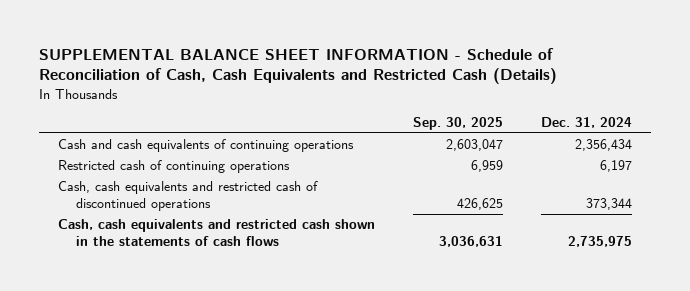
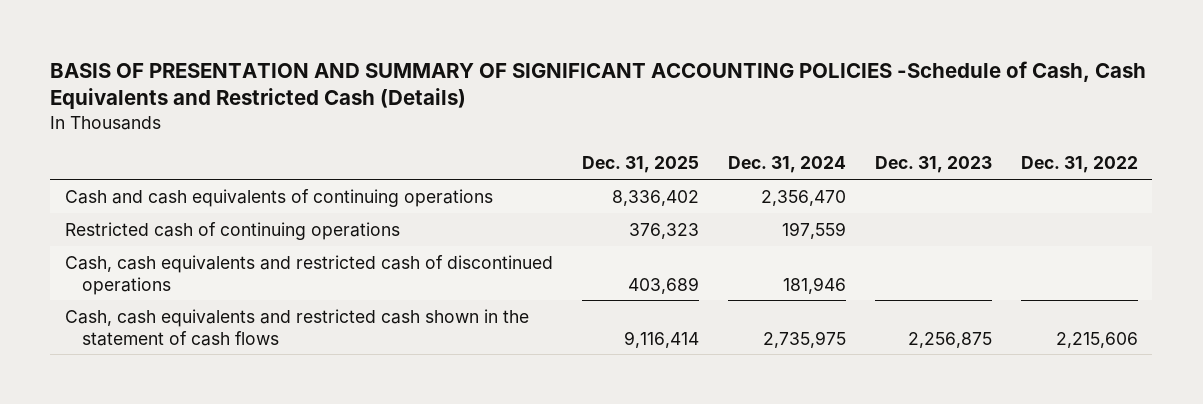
[38,47,557,85] SUPPLEMENTAL BALANCE SHEET INFORMATION - Schedule of Reconciliation of Cash, Cash Equivalents and Restricted Cash (Details) -> [50,60,1147,110] BASIS OF PRESENTATION AND SUMMARY OF SIGNIFICANT ACCOUNTING POLICIES -Schedule of Cash, Cash Equivalents and Restricted Cash (Details)
[412,117,503,131] Sep. 30, 2025 -> none
none -> [581,156,699,174] Dec. 31, 2025
none -> [874,156,992,174] Dec. 31, 2023
none -> [1020,156,1138,174] Dec. 31, 2022
[575,138,633,151] 2,356,434 -> [760,189,846,206] 2,356,470
[600,159,633,172] 6,197 -> [781,221,846,239] 197,559
[586,198,633,211] 373,344 -> [782,276,846,294] 181,946
[57,218,375,247] Cash, cash equivalents and restricted cash shown in the statements of cash flows -> [64,308,529,346] Cash, cash equivalents and restricted cash shown in the statement of cash flows

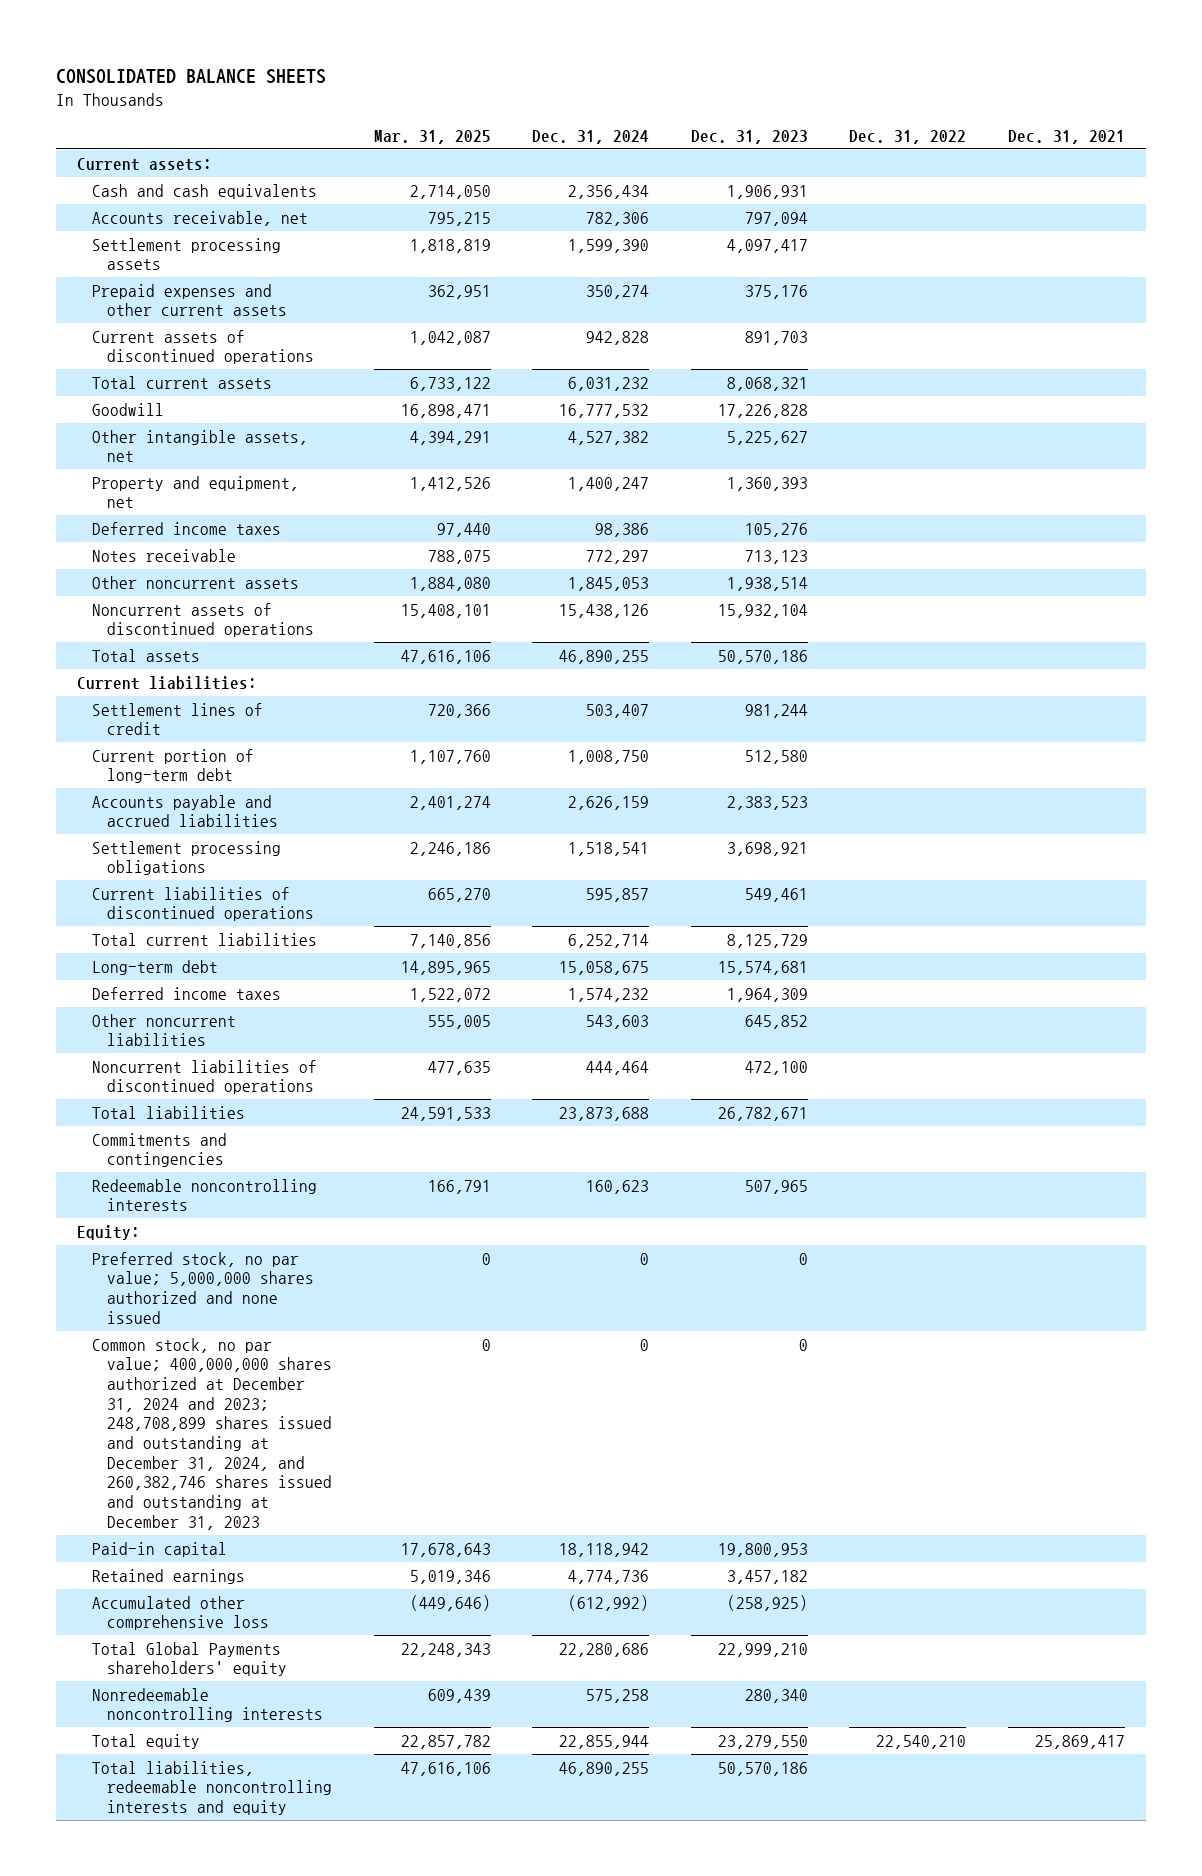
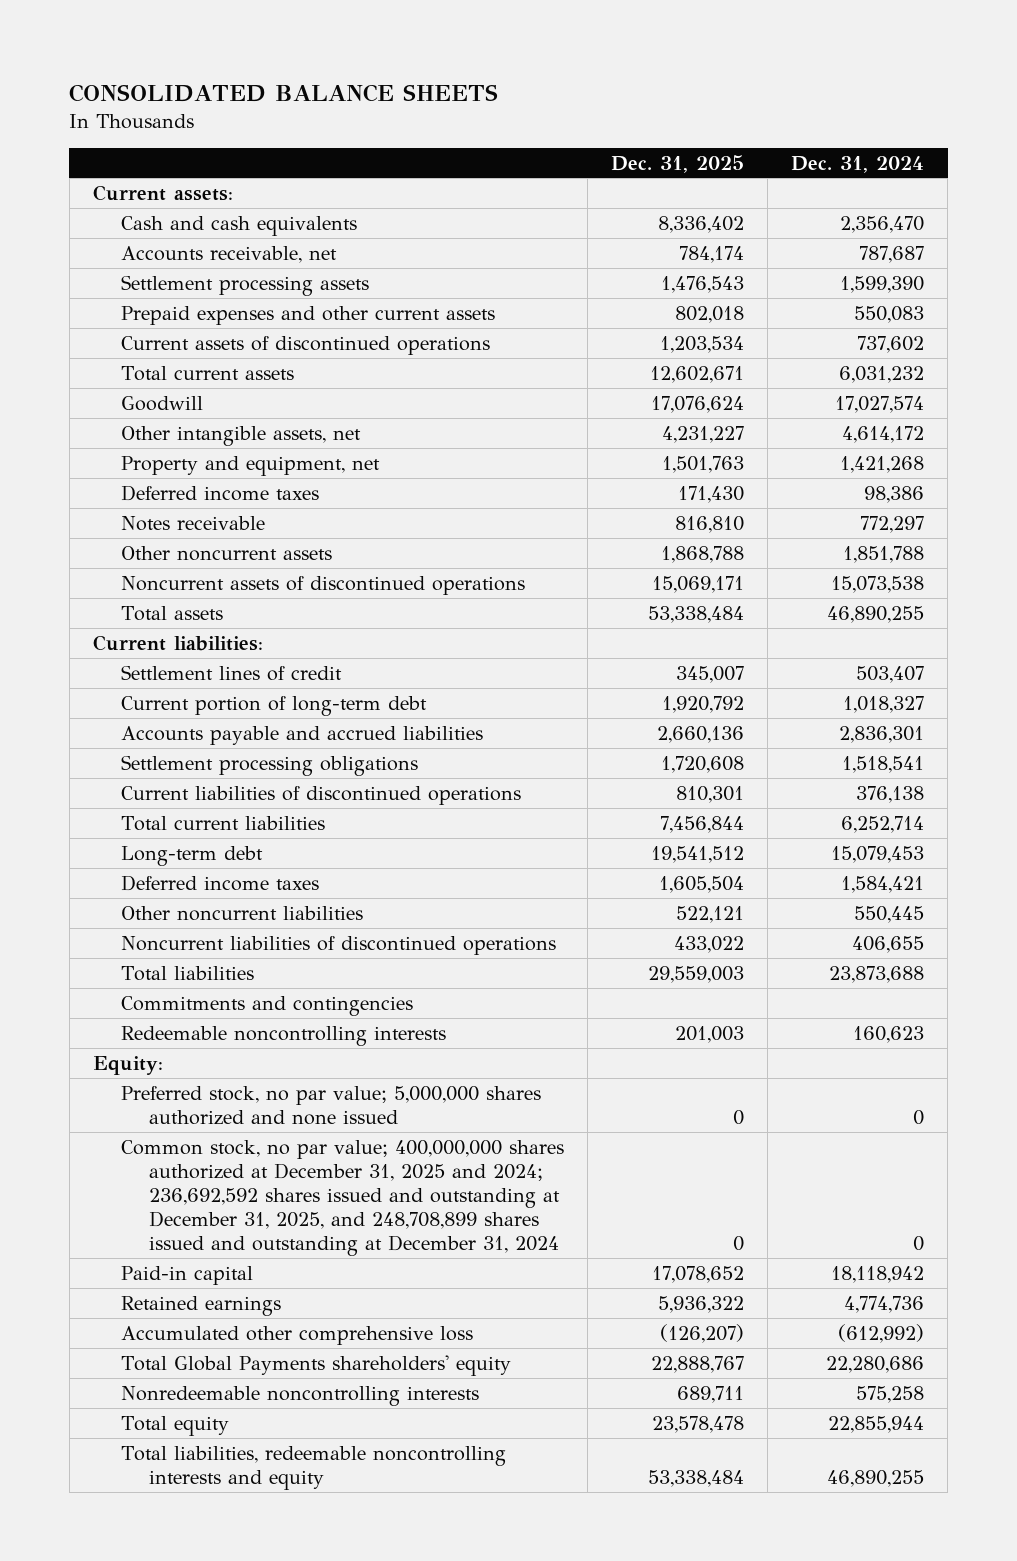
[373,129,491,144] Mar. 31, 2025 -> none
[690,129,808,144] Dec. 31, 2023 -> none
[849,129,967,144] Dec. 31, 2022 -> none
[1008,129,1126,144] Dec. 31, 2021 -> none
none -> [611,154,745,173] Dec. 31, 2025
[568,184,650,199] 2,356,434 -> [840,215,925,233] 2,356,470
[586,211,650,226] 782,306 -> [859,245,925,263] 787,687
[586,284,650,299] 350,274 -> [854,305,925,323] 550,083
[586,330,650,345] 942,828 -> [857,335,925,353] 737,602
[559,403,650,418] 16,777,532 -> [835,395,925,413] 17,027,574
[568,430,650,445] 4,527,382 -> [842,425,925,443] 4,614,172
[568,476,650,491] 1,400,247 -> [840,455,925,473] 1,421,268
[568,576,650,591] 1,845,053 -> [843,545,925,563] 1,851,788
[559,603,650,618] 15,438,126 -> [831,575,925,593] 15,073,538
[568,749,650,764] 1,008,750 -> [843,695,925,713] 1,018,327
[568,795,650,810] 2,626,159 -> [839,725,925,743] 2,836,301
[586,887,650,902] 595,857 -> [856,785,925,803] 376,138
[559,960,650,975] 15,058,675 -> [831,845,925,863] 15,079,453
[568,987,650,1002] 1,574,232 -> [841,875,925,893] 1,584,421
[586,1014,650,1029] 543,603 -> [854,905,925,923] 550,445
[586,1060,650,1075] 444,464 -> [852,935,925,953] 406,655
[91,1337,333,1530] Common stock, no par value; 400,000,000 shares authorized at December 31, 2024 and 2023; 248,708,899 shares issued and outstanding at December 31, 2024, and 260,382,746 shares issued and outstanding at December 31, 2023 -> [121,1139,565,1256] Common stock, no par value; 400,000,000 shares authorized at December 31, 2025 and 2024; 236,692,592 shares issued and outstanding at December 31, 2025, and 248,708,899 shares issued and outstanding at December 31, 2024

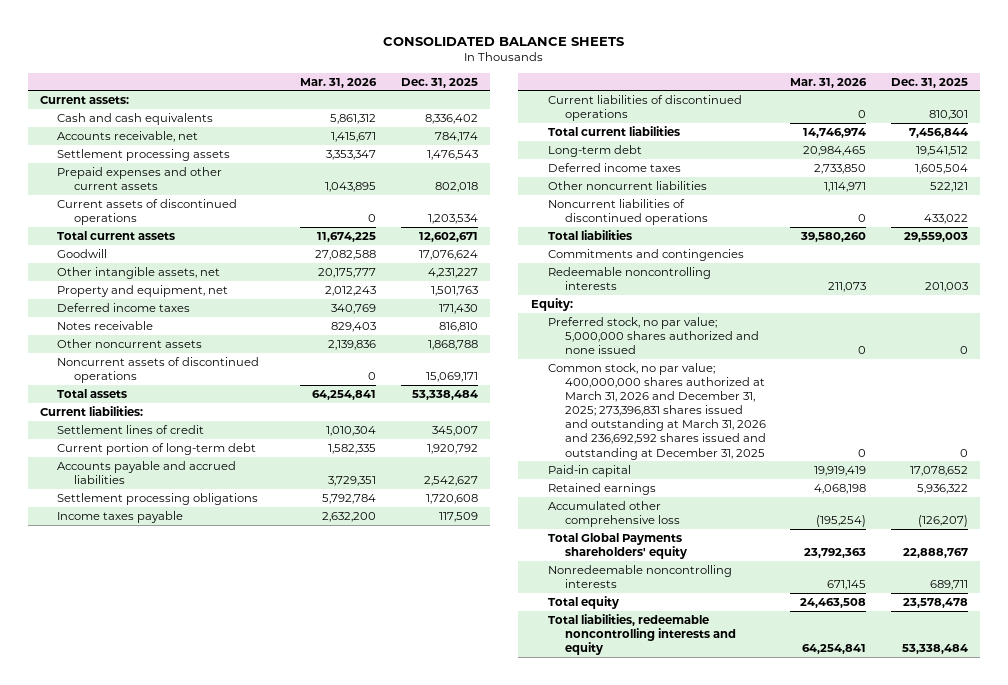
[791,155,925,173] Dec. 31, 2024 -> none
none -> [300,77,378,88] Mar. 31, 2026
[657,725,745,743] 2,660,136 -> [423,476,478,487] 2,542,627
none -> [57,510,184,523] Income taxes payable
[121,1139,565,1256] Common stock, no par value; 400,000,000 shares authorized at December 31, 2025 and 2024; 236,692,592 shares issued and outstanding at December 31, 2025, and 248,708,899 shares issued and outstanding at December 31, 2024 -> [547,362,766,460] Common stock, no par value; 400,000,000 shares authorized at March 31, 2026 and December 31, 2025; 273,396,831 shares issued and outstanding at March 31, 2026 and 236,692,592 shares issued and outstanding at December 31, 2025

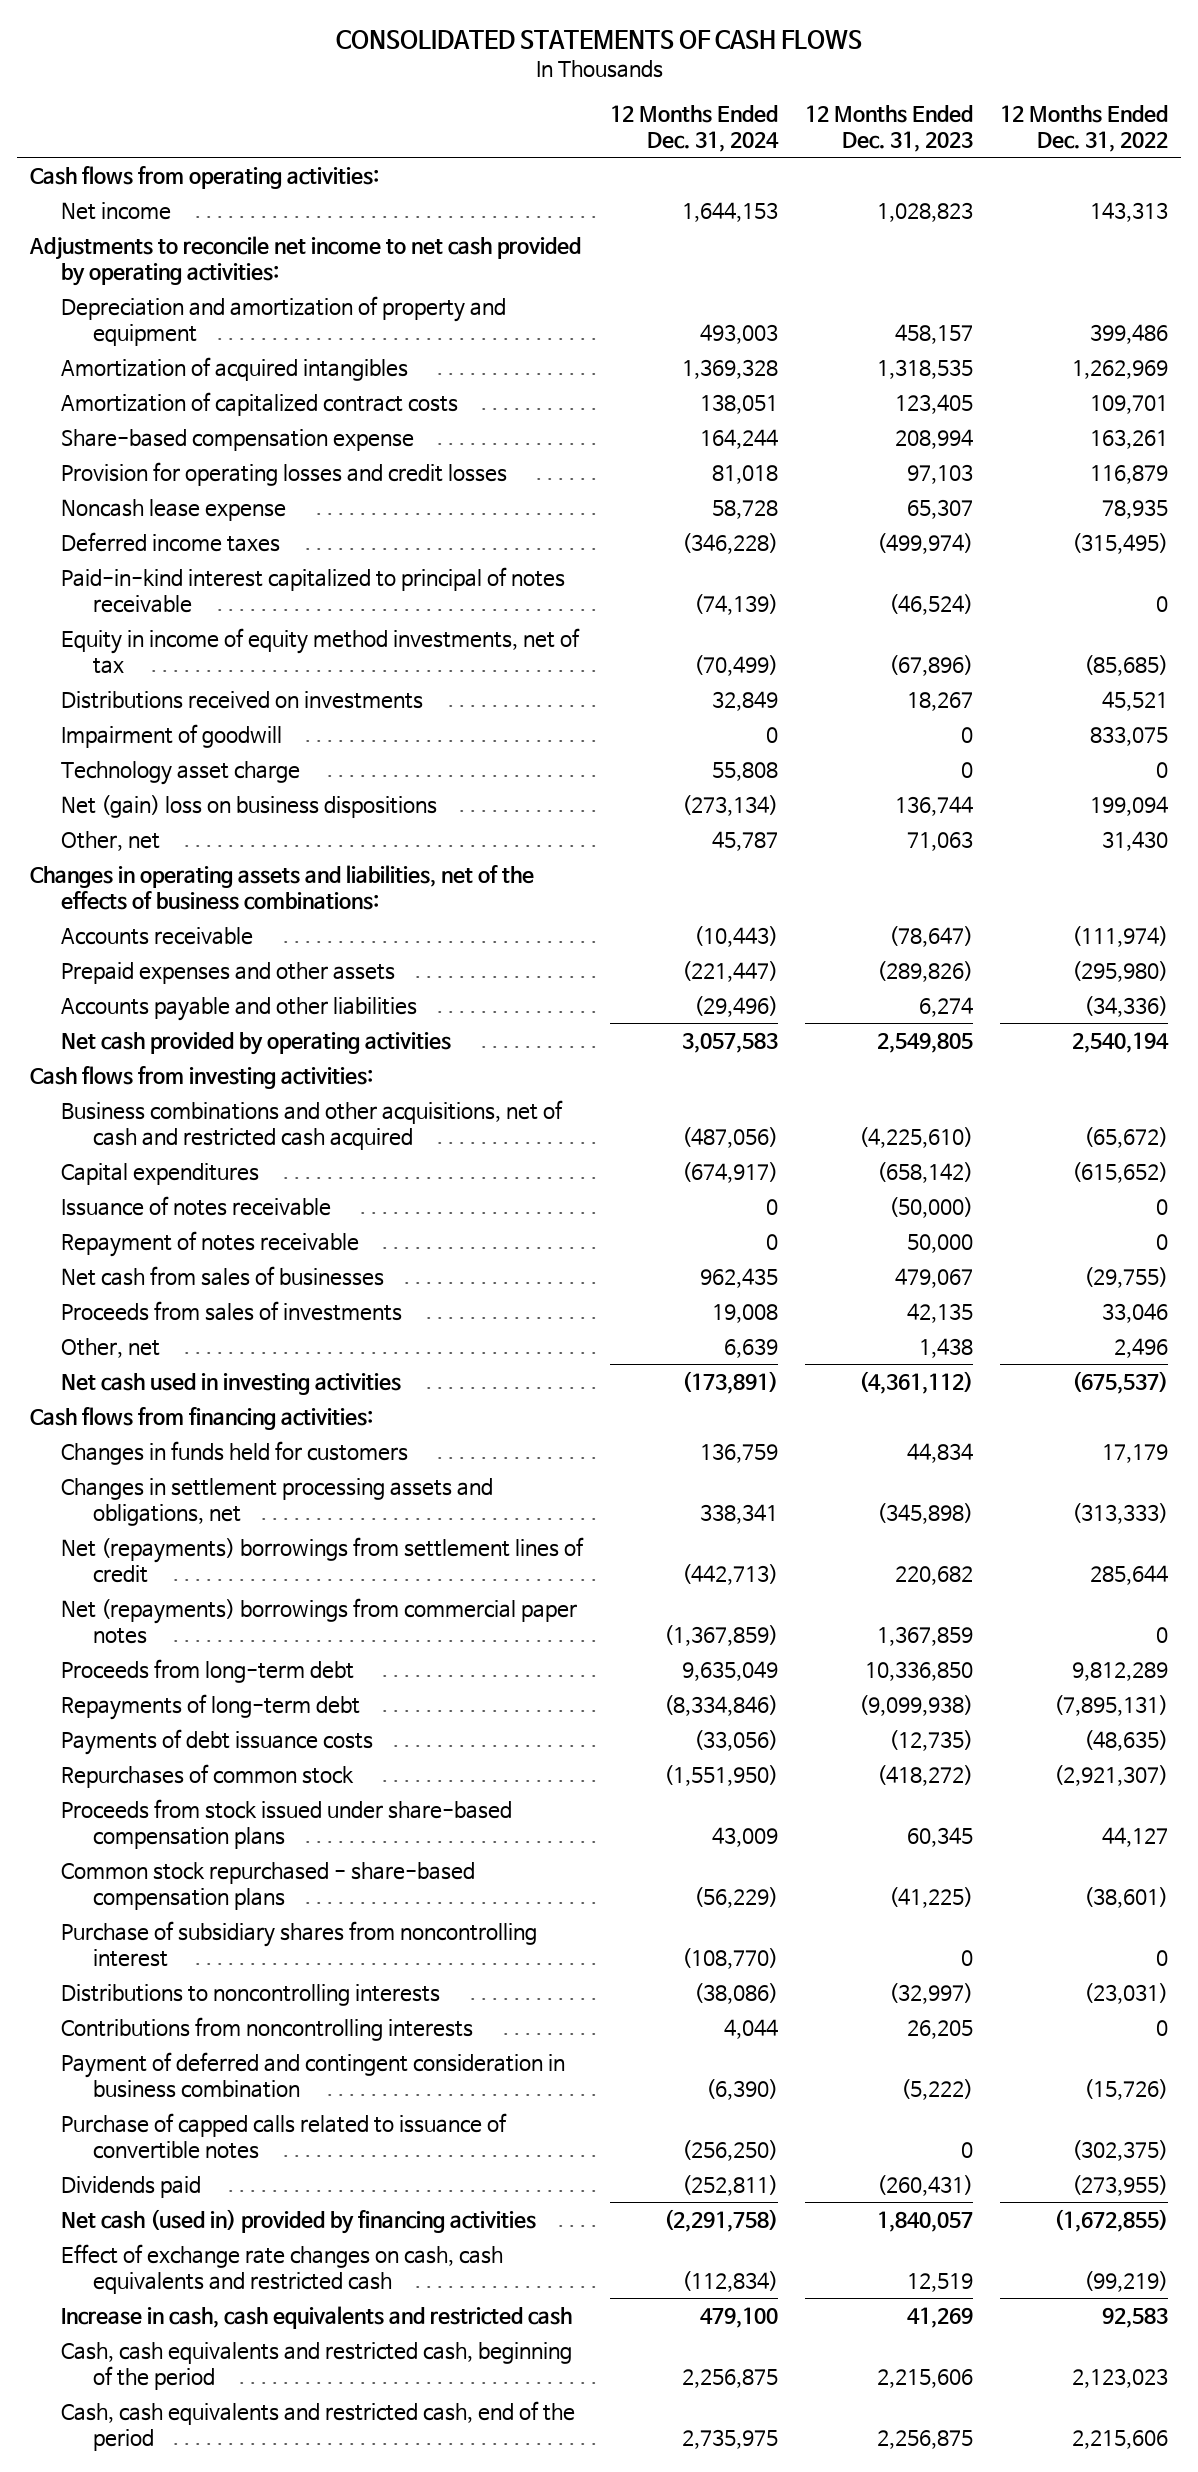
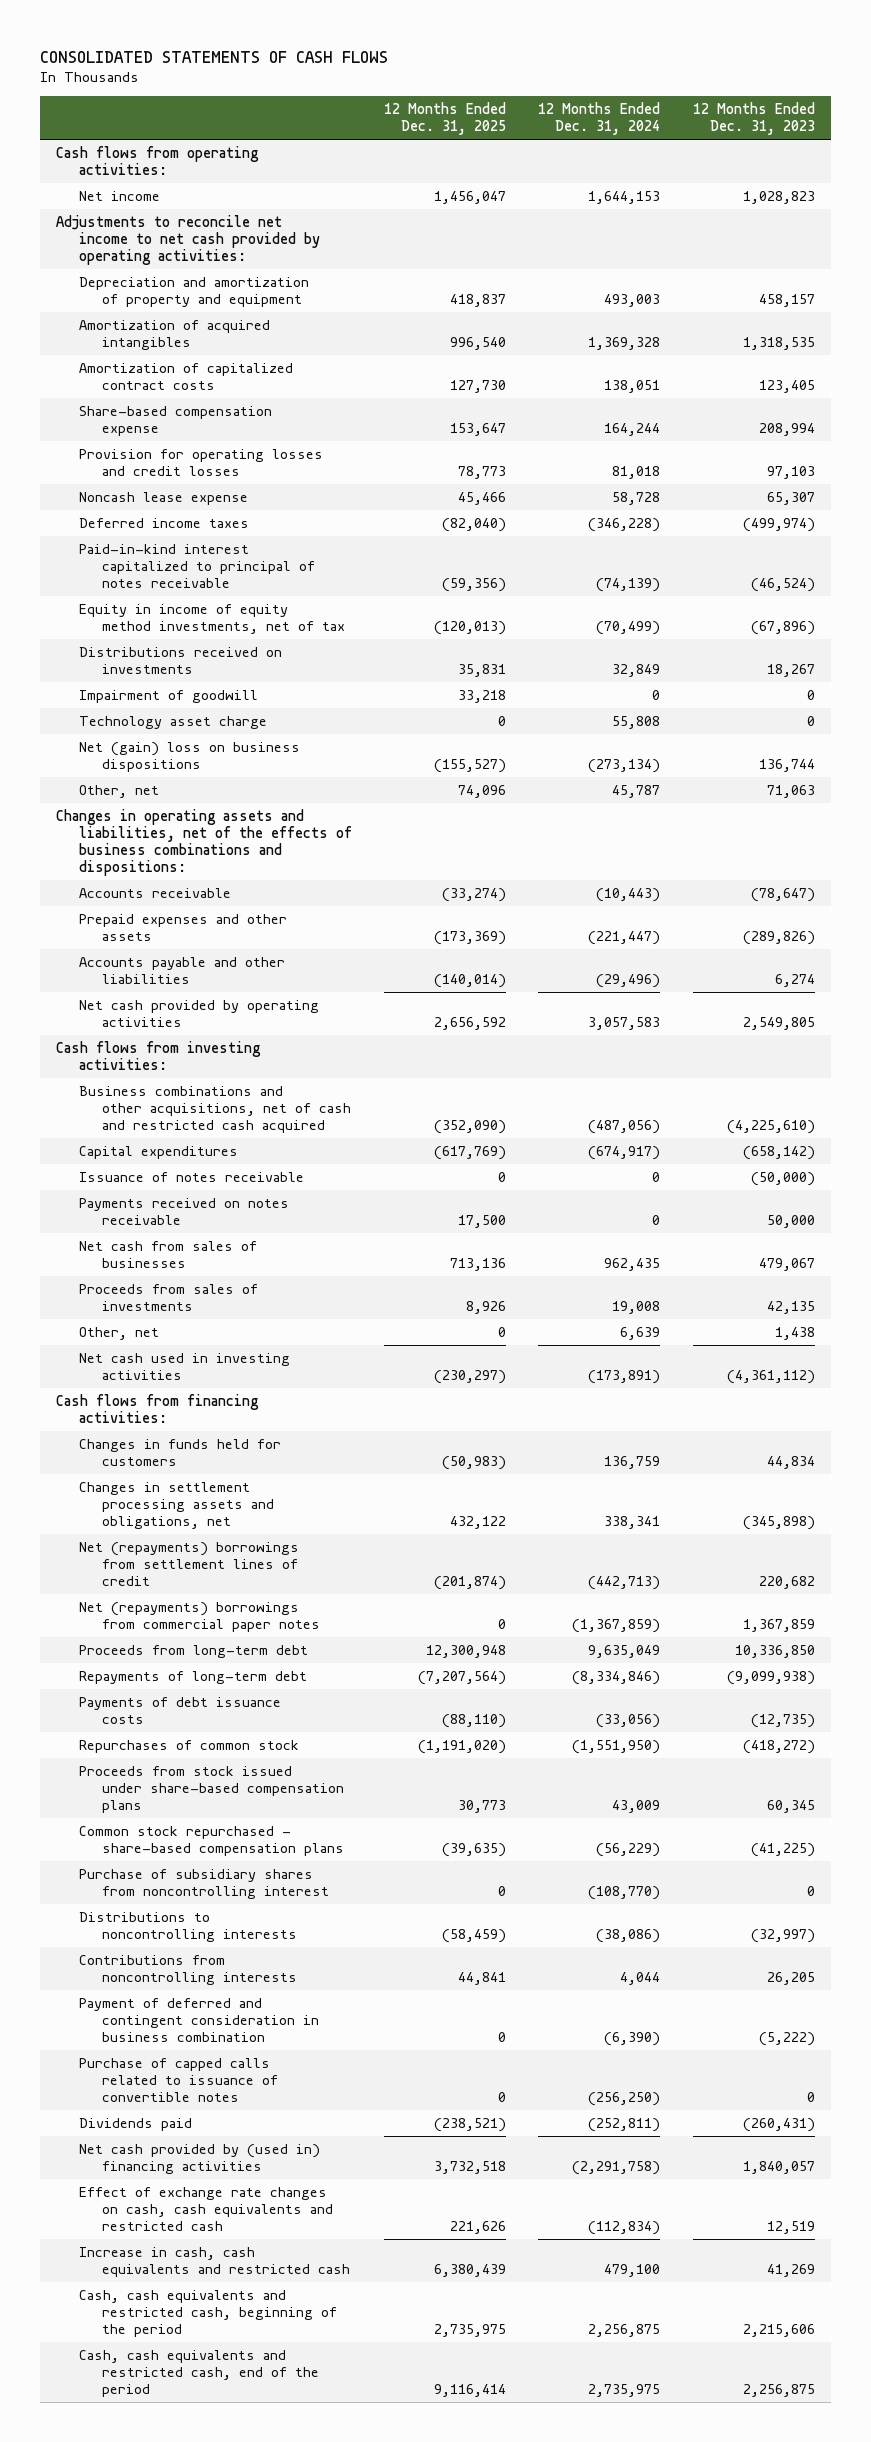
[999,104,1168,153] 12 Months Ended Dec. 31, 2022 -> none
none -> [384,102,507,136] 12 Months Ended Dec. 31, 2025
[30,864,535,911] Changes in operating assets and liabilities, net of the effects of business combinations: -> [56,808,353,877] Changes in operating assets and liabilities, net of the effects of business combinations and dispositions:
[61,1230,360,1257] Repayment of notes receivable -> [79,1197,290,1226] Payments received on notes receivable
[61,2208,537,2234] Net cash (used in) provided by financing activities -> [79,2143,321,2175] Net cash provided by (used in) financing activities

